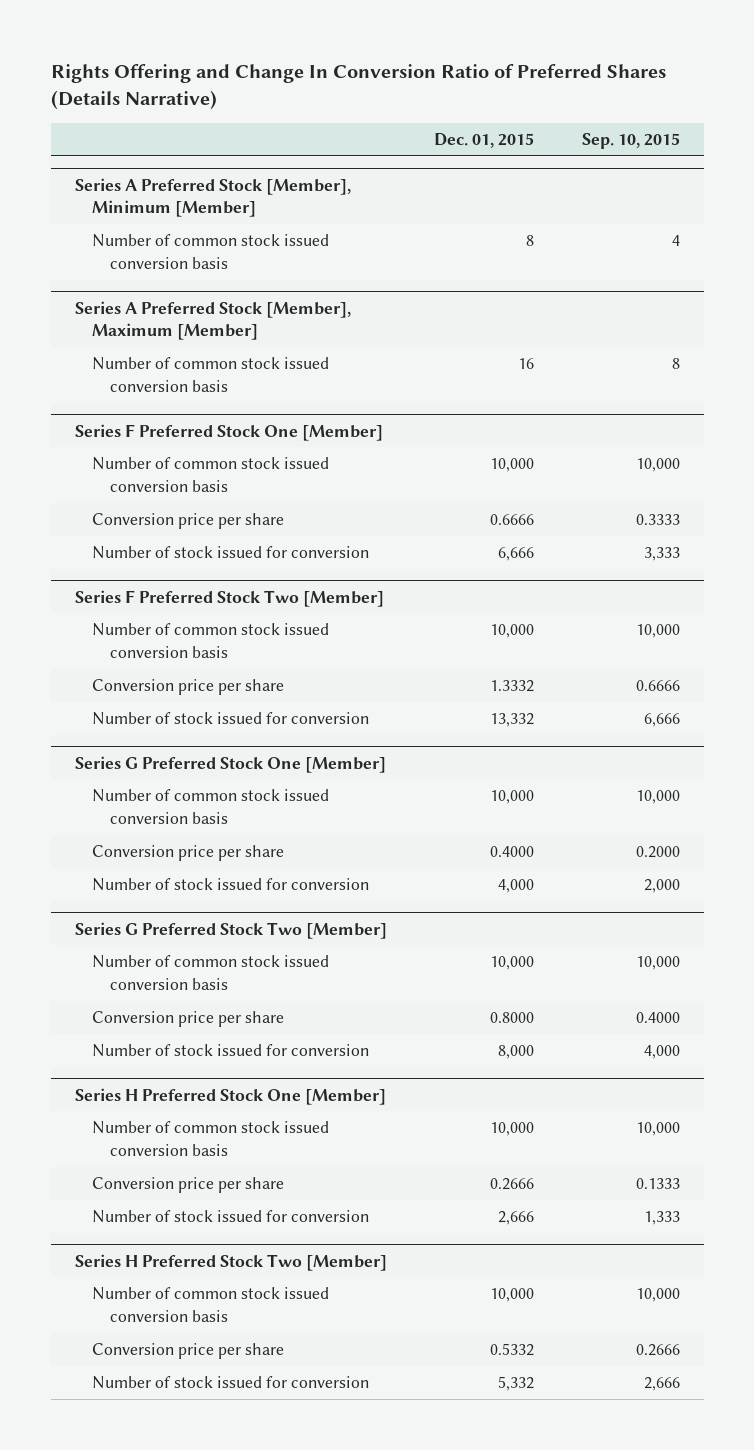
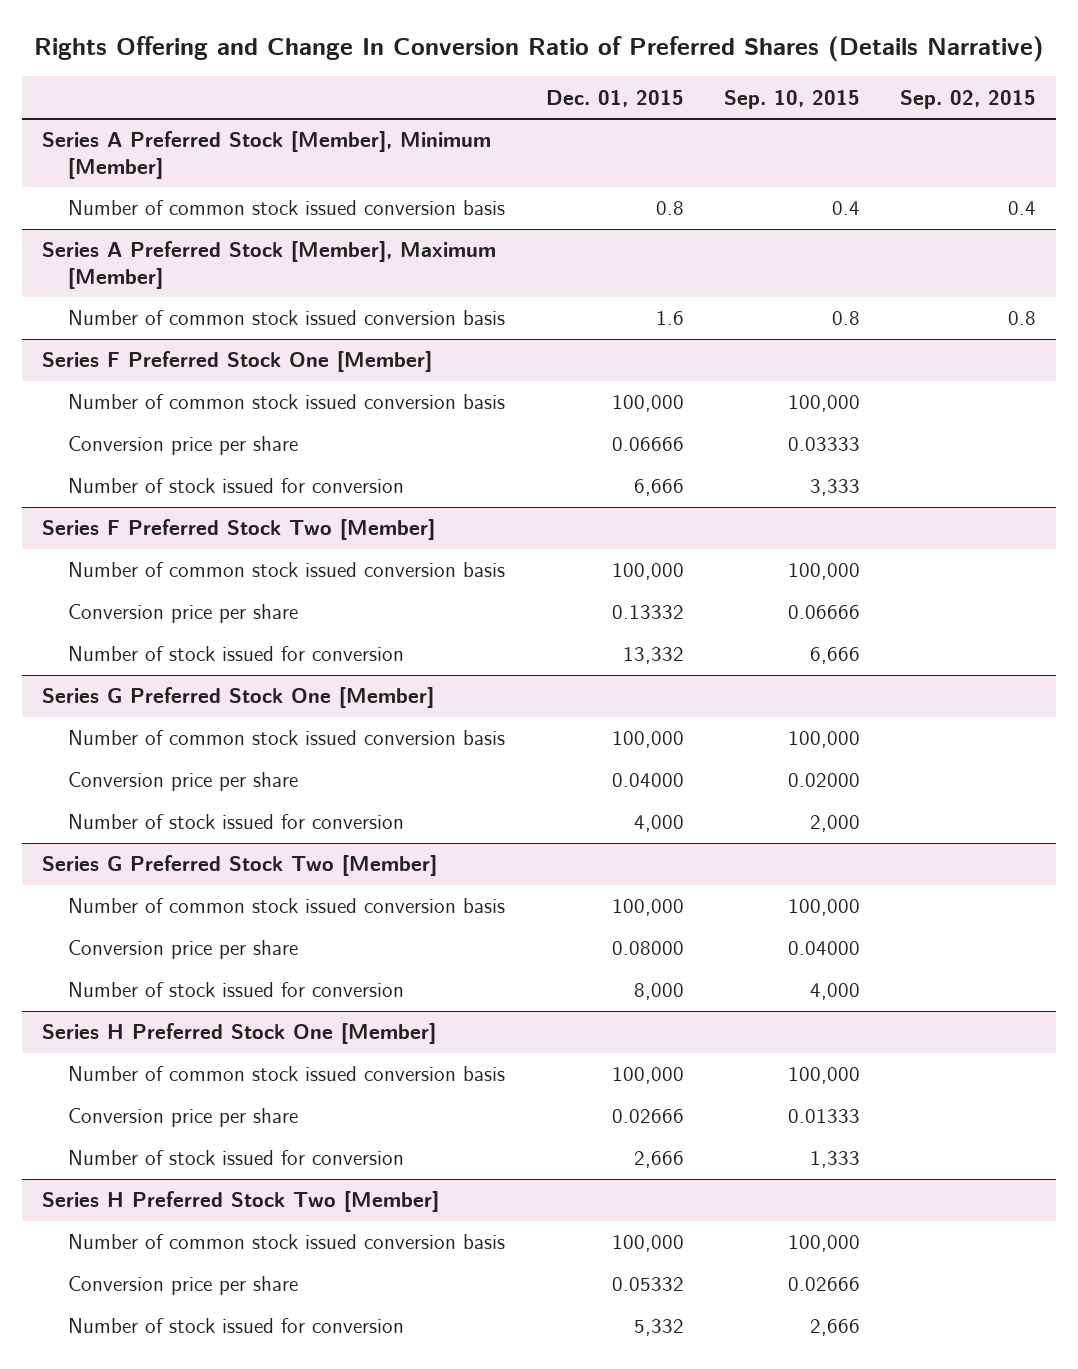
none -> [900,89,1037,109] Sep. 02, 2015
[526,235,535,247] 8 -> [655,201,684,216] 0.8
[671,235,680,247] 4 -> [831,201,860,216] 0.4
[518,358,535,370] 16 -> [655,311,684,326] 1.6
[671,358,680,370] 8 -> [831,311,860,326] 0.8
[490,458,535,473] 10,000 -> [611,395,684,413] 100,000
[635,458,680,473] 10,000 -> [787,395,860,413] 100,000
[490,514,535,526] 0.6666 -> [611,437,684,452] 0.06666
[635,514,680,526] 0.3333 -> [787,437,860,452] 0.03333
[490,624,535,639] 10,000 -> [611,563,684,581] 100,000
[635,624,680,639] 10,000 -> [787,563,860,581] 100,000
[490,680,535,693] 1.3332 -> [611,605,684,620] 0.13332
[635,680,680,692] 0.6666 -> [787,605,860,620] 0.06666
[490,790,535,805] 10,000 -> [611,731,684,749] 100,000
[635,790,680,805] 10,000 -> [787,731,860,749] 100,000
[490,846,535,858] 0.4000 -> [611,773,684,788] 0.04000
[635,846,680,859] 0.2000 -> [787,773,860,788] 0.02000
[490,956,535,971] 10,000 -> [611,899,684,917] 100,000
[635,956,680,971] 10,000 -> [787,899,860,917] 100,000
[490,1012,535,1024] 0.8000 -> [611,941,684,956] 0.08000
[635,1012,680,1024] 0.4000 -> [787,941,860,956] 0.04000
[490,1122,535,1137] 10,000 -> [611,1067,684,1085] 100,000
[635,1122,680,1137] 10,000 -> [787,1067,860,1085] 100,000
[490,1178,535,1191] 0.2666 -> [611,1109,684,1124] 0.02666
[635,1178,680,1190] 0.1333 -> [787,1109,860,1124] 0.01333
[490,1288,535,1303] 10,000 -> [611,1235,684,1253] 100,000
[635,1288,680,1303] 10,000 -> [787,1235,860,1253] 100,000
[490,1343,535,1357] 0.5332 -> [611,1277,684,1292] 0.05332
[635,1344,680,1357] 0.2666 -> [787,1277,860,1292] 0.02666

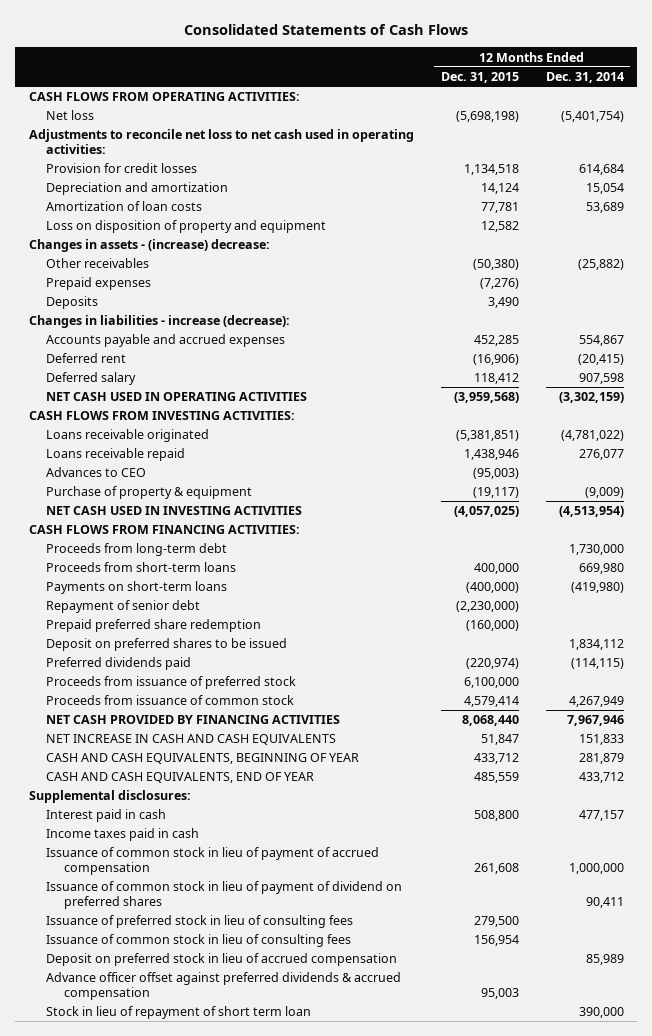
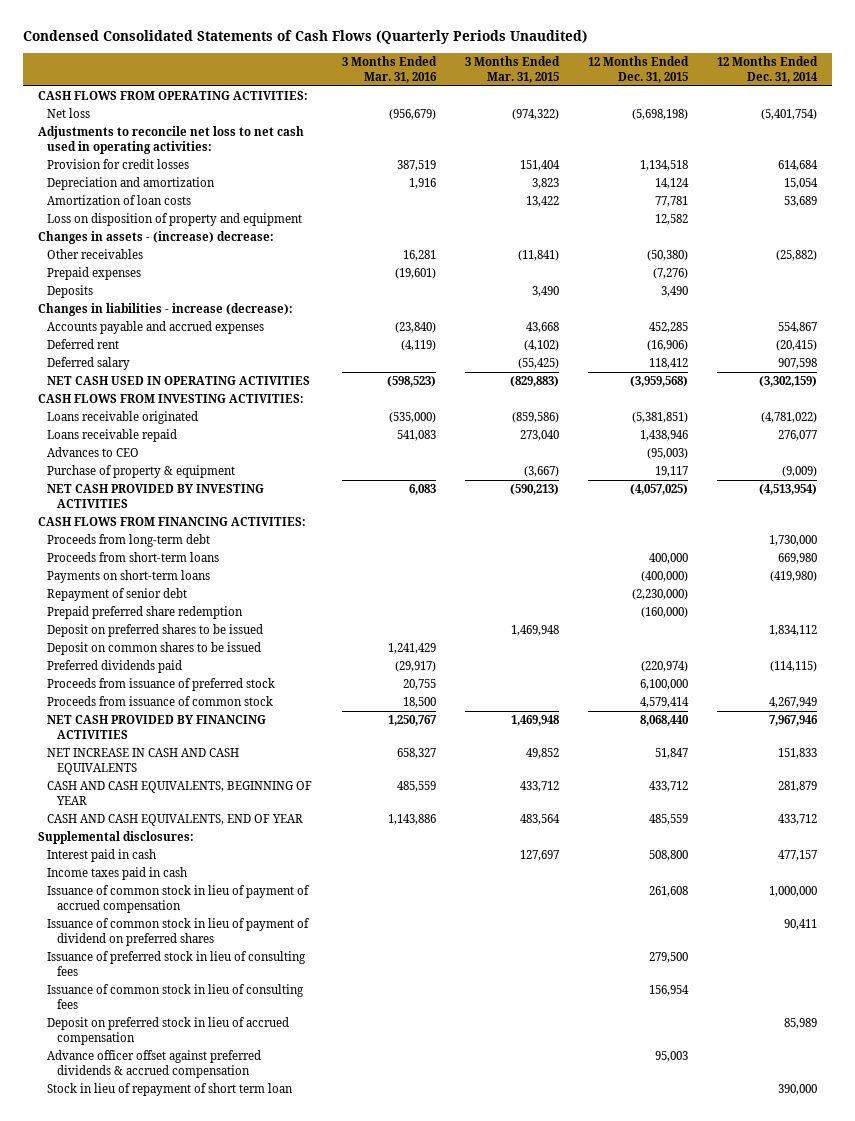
[184,23,469,35] Consolidated Statements of Cash Flows -> [23,30,588,45] Condensed Consolidated Statements of Cash Flows (Quarterly Periods Unaudited)
none -> [341,56,437,84] 3 Months Ended Mar. 31, 2016
none -> [464,56,560,84] 3 Months Ended Mar. 31, 2015
[472,487,519,499] (19,117) -> [655,466,689,478] 19,117
[46,506,303,516] NET CASH USED IN INVESTING ACTIVITIES -> [47,484,265,509] NET CASH PROVIDED BY INVESTING ACTIVITIES
none -> [47,642,262,656] Deposit on common shares to be issued

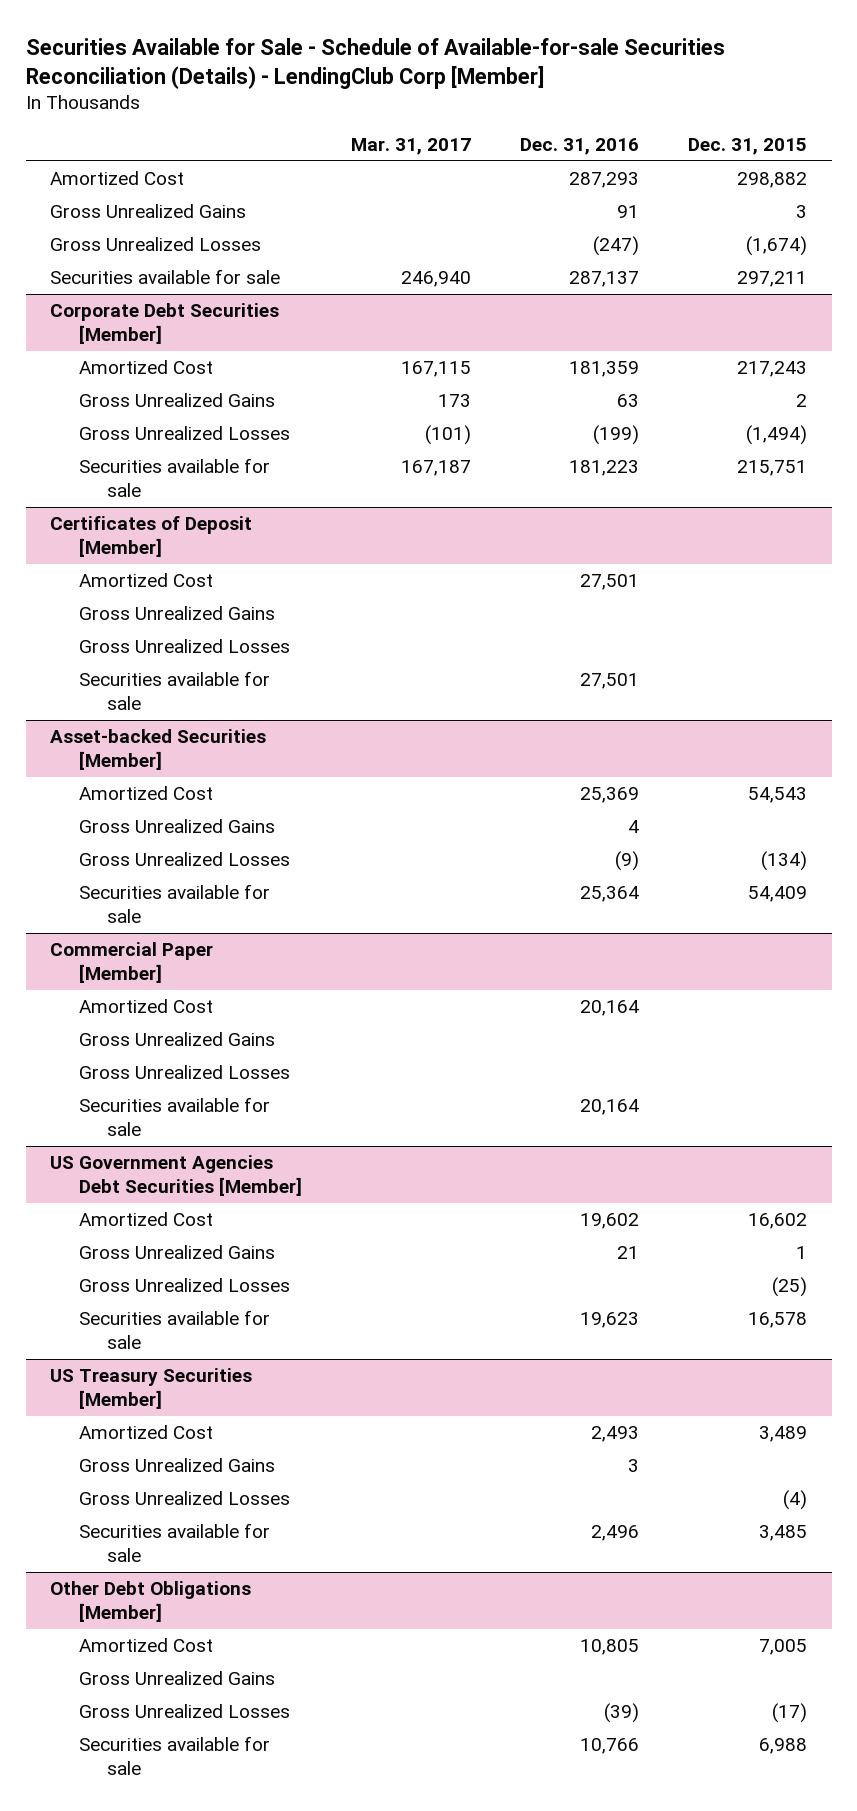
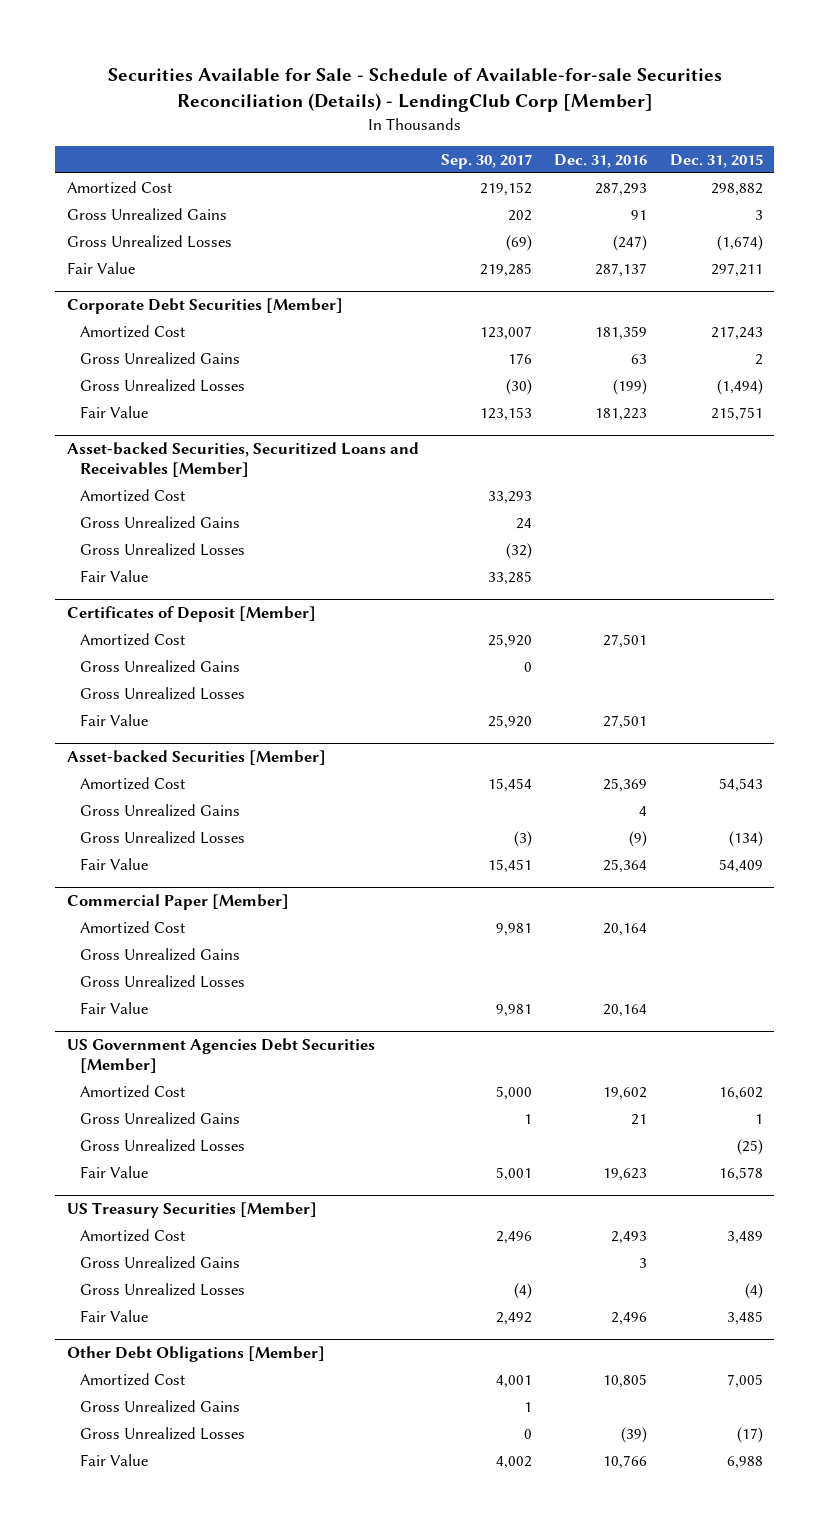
[350,138,471,156] Mar. 31, 2017 -> none
none -> [440,154,532,170] Sep. 30, 2017
[50,269,281,285] Securities available for sale -> [66,261,135,274] Fair Value
[78,458,270,498] Securities available for sale -> [80,405,149,418] Fair Value
none -> [66,442,419,477] Asset-backed Securities, Securitized Loans and Receivables [Member]
none -> [80,488,187,502] Amortized Cost
none -> [80,515,241,529] Gross Unrealized Gains
none -> [80,542,246,556] Gross Unrealized Losses
none -> [80,569,149,582] Fair Value
[78,671,270,711] Securities available for sale -> [80,713,149,726] Fair Value
[78,884,270,924] Securities available for sale -> [80,857,149,870] Fair Value
[78,1097,270,1137] Securities available for sale -> [80,1001,149,1014] Fair Value
[78,1310,270,1350] Securities available for sale -> [80,1165,149,1178] Fair Value
[78,1523,270,1563] Securities available for sale -> [80,1309,149,1322] Fair Value
[78,1736,270,1776] Securities available for sale -> [80,1453,149,1466] Fair Value

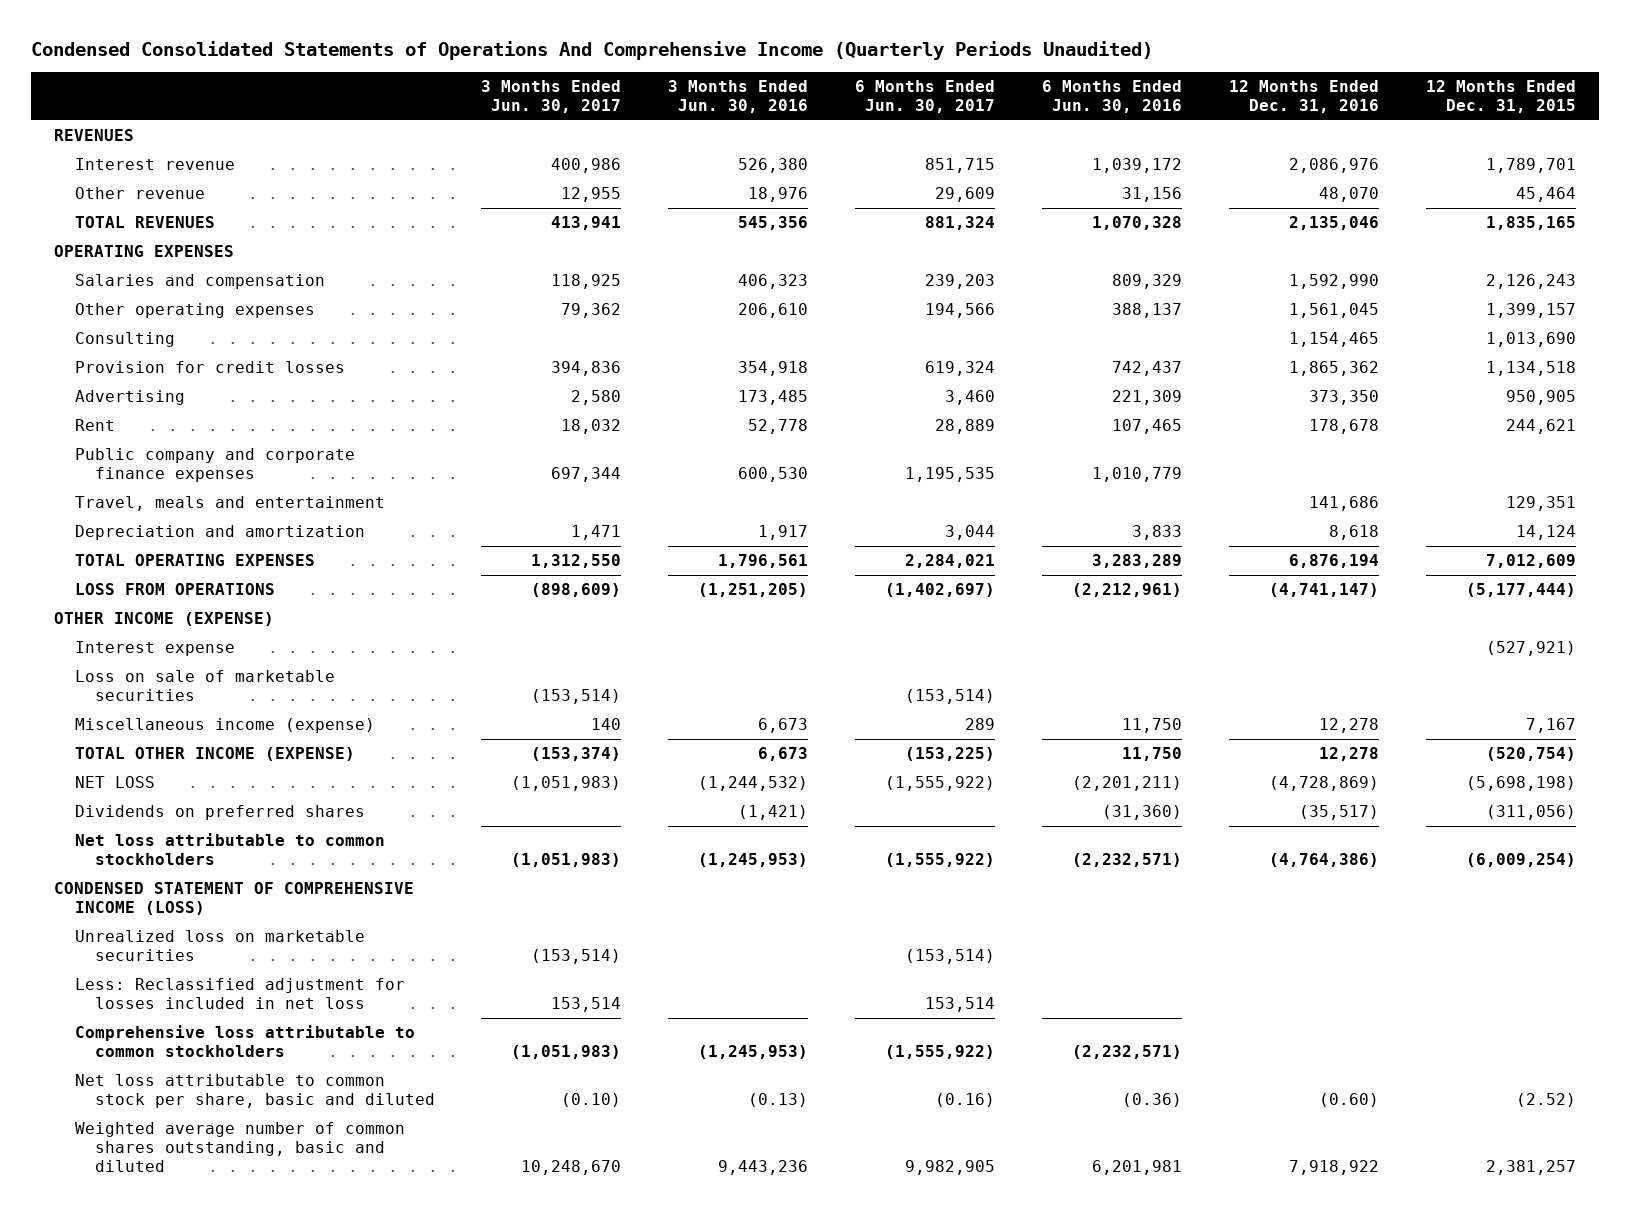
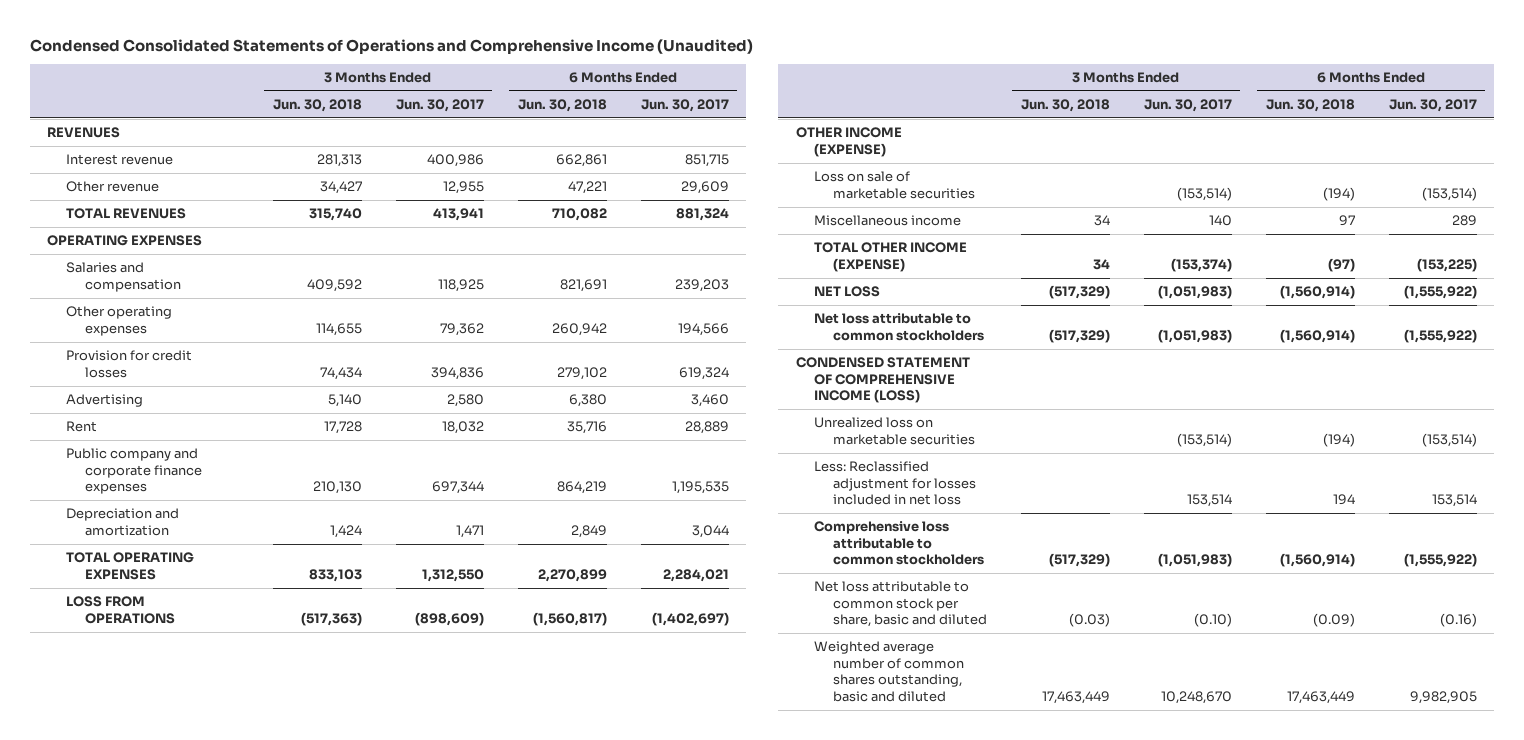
[31,41,1154,61] Condensed Consolidated Statements of Operations And Comprehensive Income (Quarterly Periods Unaudited) -> [30,38,754,54] Condensed Consolidated Statements of Operations and Comprehensive Income (Unaudited)
[668,80,809,114] 3 Months Ended Jun. 30, 2016 -> none
[1042,80,1183,114] 6 Months Ended Jun. 30, 2016 -> none
[1228,80,1379,114] 12 Months Ended Dec. 31, 2016 -> none
[1425,80,1576,114] 12 Months Ended Dec. 31, 2015 -> none
none -> [272,99,362,113] Jun. 30, 2018
none -> [517,99,607,113] Jun. 30, 2018
[74,332,175,348] Consulting -> none
[74,496,385,512] Travel, meals and entertainment -> none
[74,641,235,657] Interest expense -> none
[74,718,375,734] Miscellaneous income (expense) -> [814,215,962,227] Miscellaneous income
[74,805,365,821] Dividends on preferred shares -> none

